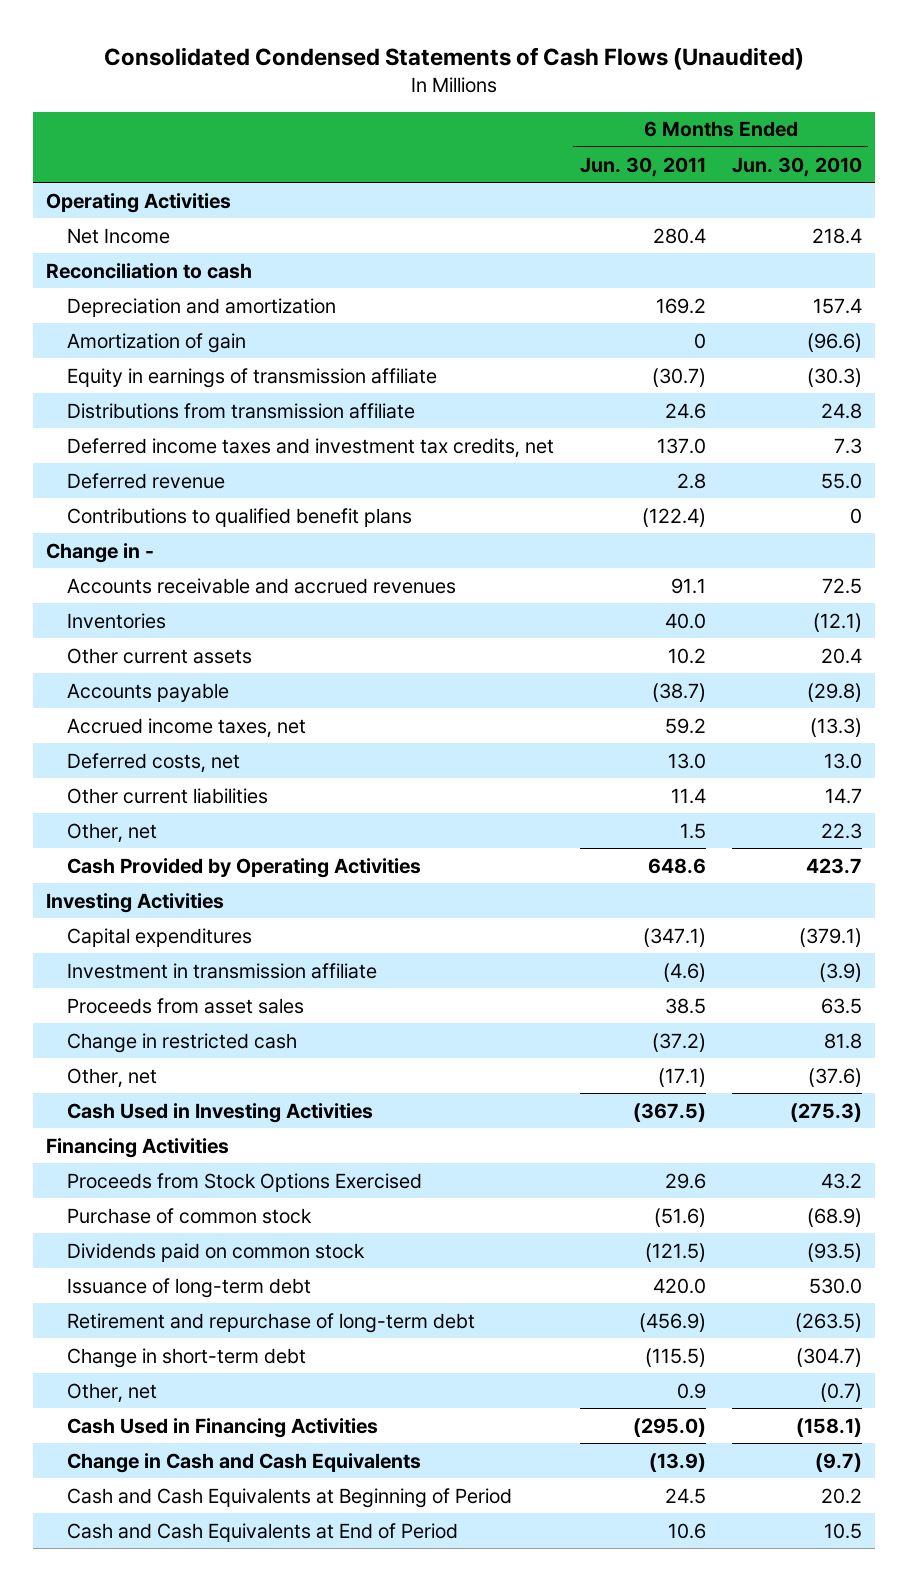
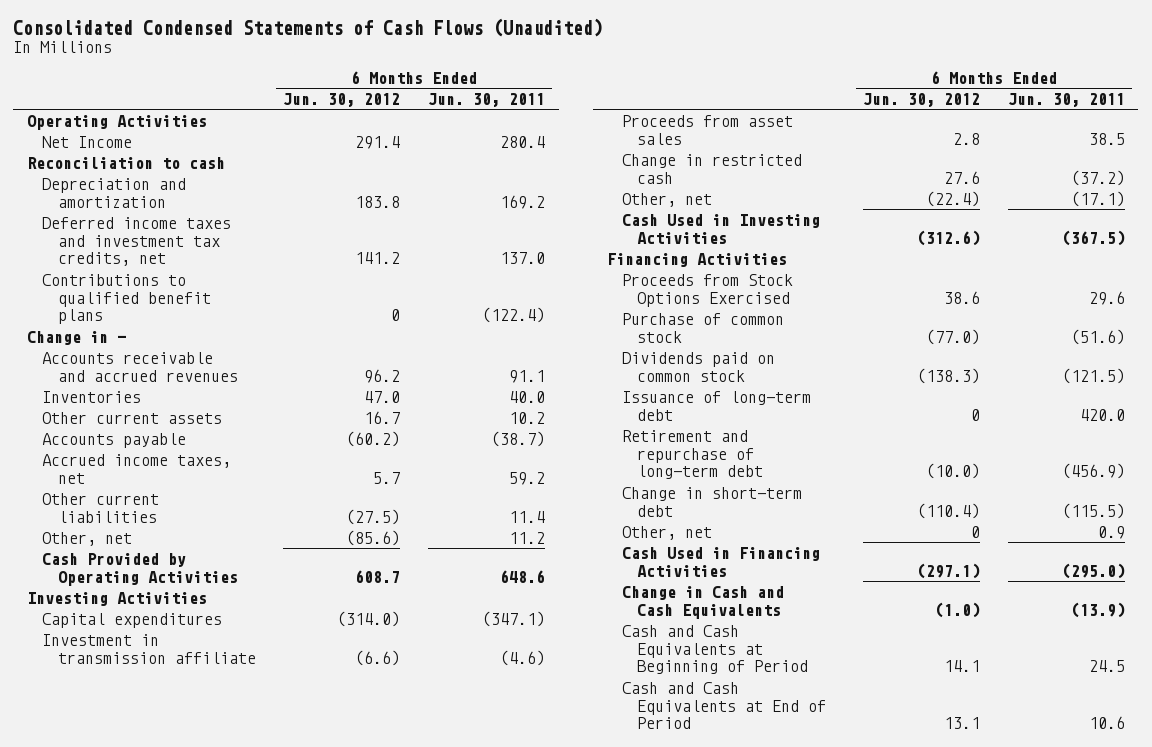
[731,156,862,177] Jun. 30, 2010 -> none
none -> [283,93,401,108] Jun. 30, 2012
[67,332,247,353] Amortization of gain -> none
[67,367,438,388] Equity in earnings of transmission affiliate -> none
[67,402,416,419] Distributions from transmission affiliate -> none
[67,472,226,489] Deferred revenue -> none
[67,752,241,773] Deferred costs, net -> none
[679,822,706,839] 1.5 -> [508,531,545,544] 11.2

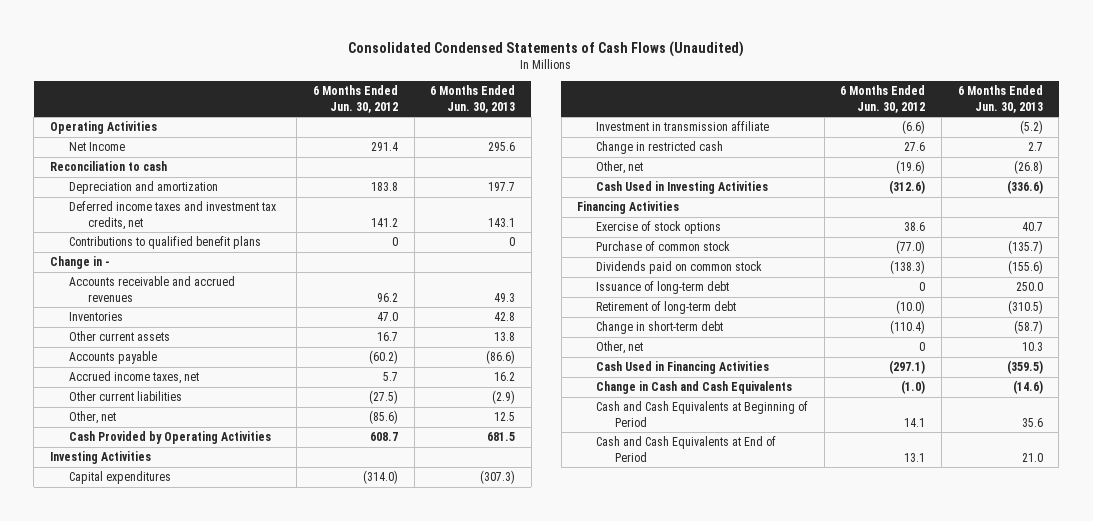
[427,93,545,108] Jun. 30, 2011 -> none
none -> [430,85,516,113] 6 Months Ended Jun. 30, 2013
[622,114,794,145] Proceeds from asset sales -> none
[925,190,980,207] (22.4) -> [896,160,926,175] (19.6)
[622,273,794,307] Proceeds from Stock Options Exercised -> [596,221,722,235] Exercise of stock options
[622,429,764,480] Retirement and repurchase of long-term debt -> [596,301,737,315] Retirement of long-term debt

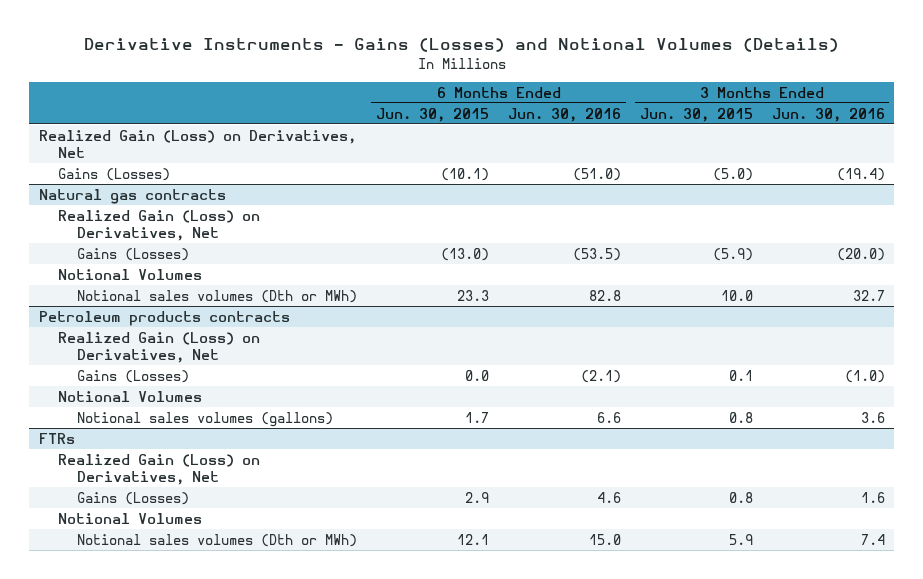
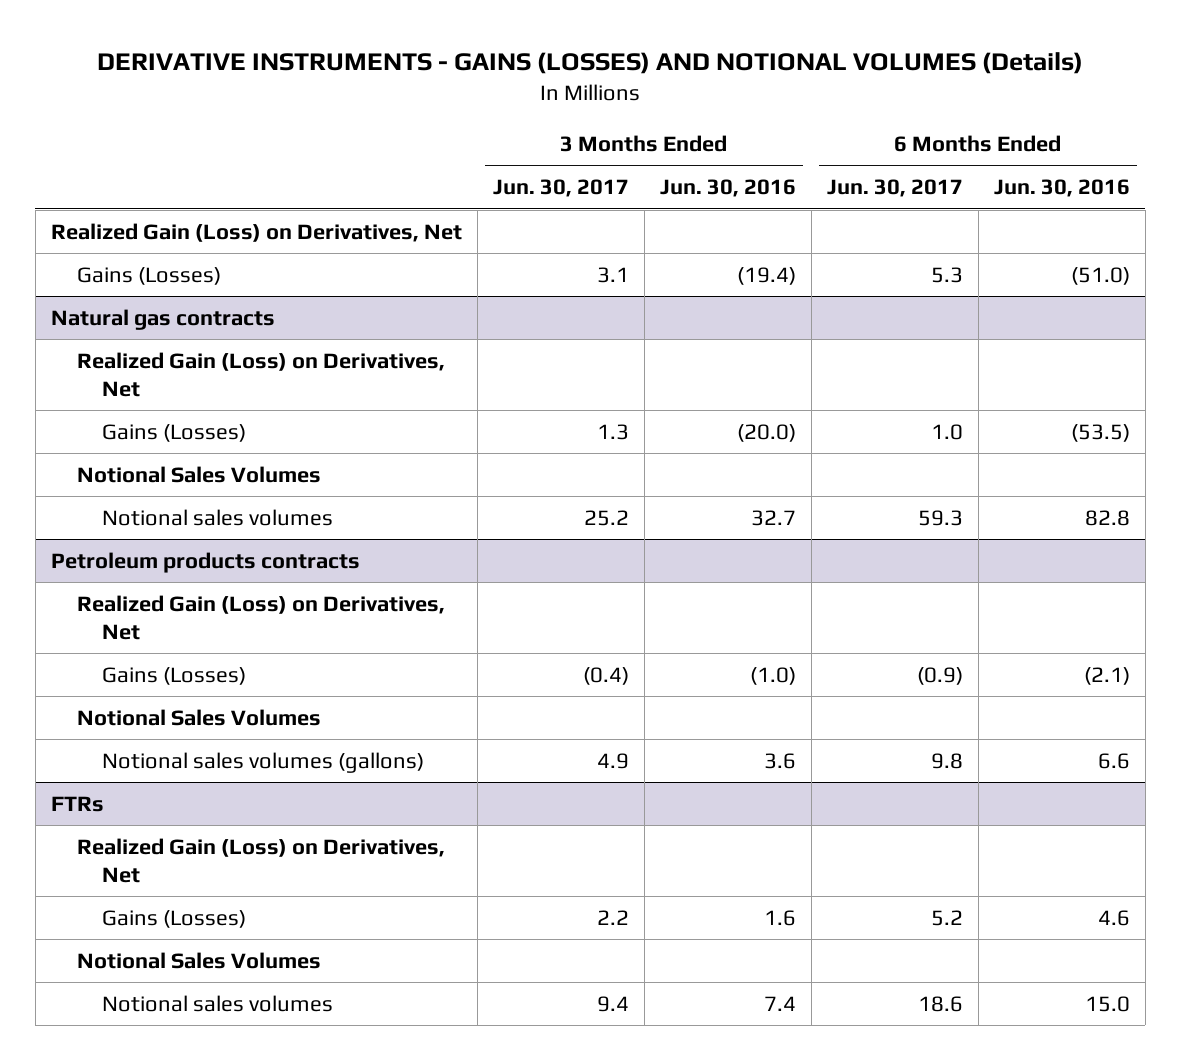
[83,38,839,53] Derivative Instruments - Gains (Losses) and Notional Volumes (Details) -> [97,51,1084,74] DERIVATIVE INSTRUMENTS - GAINS (LOSSES) AND NOTIONAL VOLUMES (Details)
[376,107,490,122] Jun. 30, 2015 -> none
[639,107,753,122] Jun. 30, 2015 -> none
none -> [492,179,629,198] Jun. 30, 2017
none -> [826,179,963,198] Jun. 30, 2017
[57,268,202,280] Notional Volumes -> [76,465,321,483] Notional Sales Volumes
[77,289,358,303] Notional sales volumes (Dth or MWh) -> [102,508,334,526] Notional sales volumes
[57,390,202,402] Notional Volumes -> [76,708,321,726] Notional Sales Volumes
[57,512,202,524] Notional Volumes -> [76,951,321,969] Notional Sales Volumes
[77,533,358,547] Notional sales volumes (Dth or MWh) -> [102,994,334,1012] Notional sales volumes

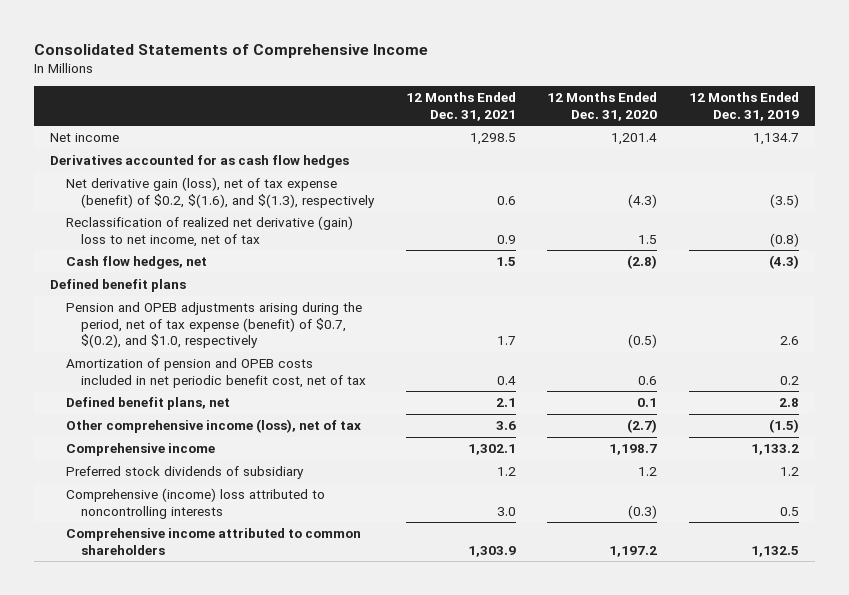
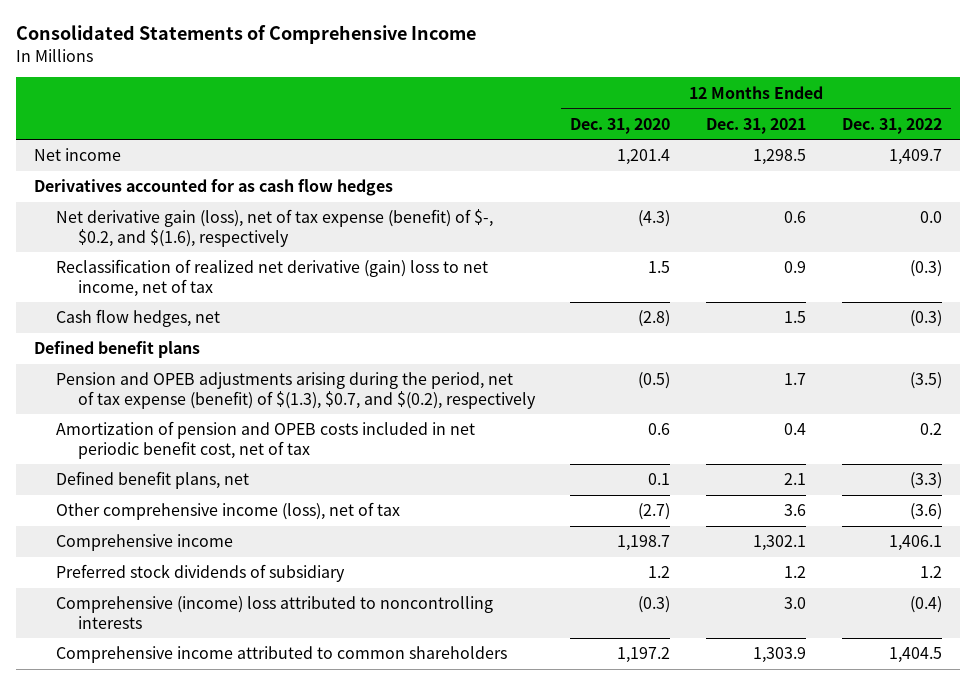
[688,92,799,121] 12 Months Ended Dec. 31, 2019 -> none
none -> [842,117,943,134] Dec. 31, 2022
[65,177,376,208] Net derivative gain (loss), net of tax expense (benefit) of $0.2, $(1.6), and $(1.3), respectively -> [55,209,493,247] Net derivative gain (loss), net of tax expense (benefit) of $-, $0.2, and $(1.6), respectively
[65,302,362,348] Pension and OPEB adjustments arising during the period, net of tax expense (benefit) of $0.7, $(0.2), and $1.0, respectively -> [55,372,536,409] Pension and OPEB adjustments arising during the period, net of tax expense (benefit) of $(1.3), $0.7, and $(0.2), respectively

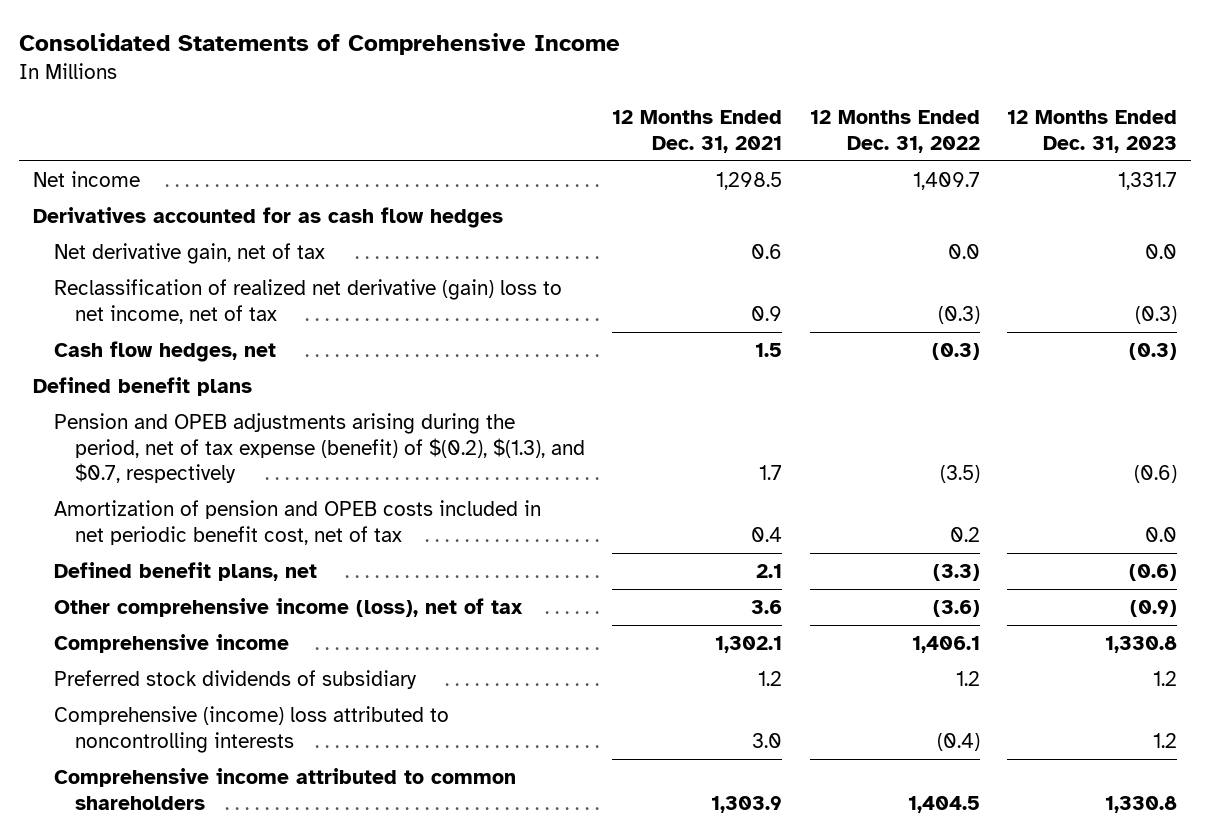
[570,117,671,134] Dec. 31, 2020 -> none
none -> [1007,110,1178,153] 12 Months Ended Dec. 31, 2023
[55,209,493,247] Net derivative gain (loss), net of tax expense (benefit) of $-, $0.2, and $(1.6), respectively -> [53,243,325,265] Net derivative gain, net of tax
[55,372,536,409] Pension and OPEB adjustments arising during the period, net of tax expense (benefit) of $(1.3), $0.7, and $(0.2), respectively -> [53,413,585,483] Pension and OPEB adjustments arising during the period, net of tax expense (benefit) of $(0.2), $(1.3), and $0.7, respectively

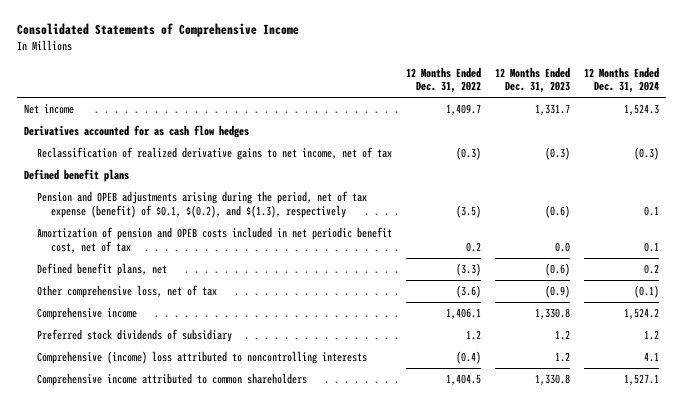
[612,110,783,153] 12 Months Ended Dec. 31, 2021 -> none
none -> [584,66,660,94] 12 Months Ended Dec. 31, 2024
[53,243,325,265] Net derivative gain, net of tax -> none
[53,341,276,363] Cash flow hedges, net -> none
[53,279,562,324] Reclassification of realized net derivative (gain) loss to net income, net of tax -> [37,147,393,161] Reclassification of realized derivative gains to net income, net of tax
[53,413,585,483] Pension and OPEB adjustments arising during the period, net of tax expense (benefit) of $(0.2), $(1.3), and $0.7, respectively -> [37,191,368,218] Pension and OPEB adjustments arising during the period, net of tax expense (benefit) of $0.1, $(0.2), and $(1.3), respectively
[53,598,523,618] Other comprehensive income (loss), net of tax -> [37,285,218,299] Other comprehensive loss, net of tax

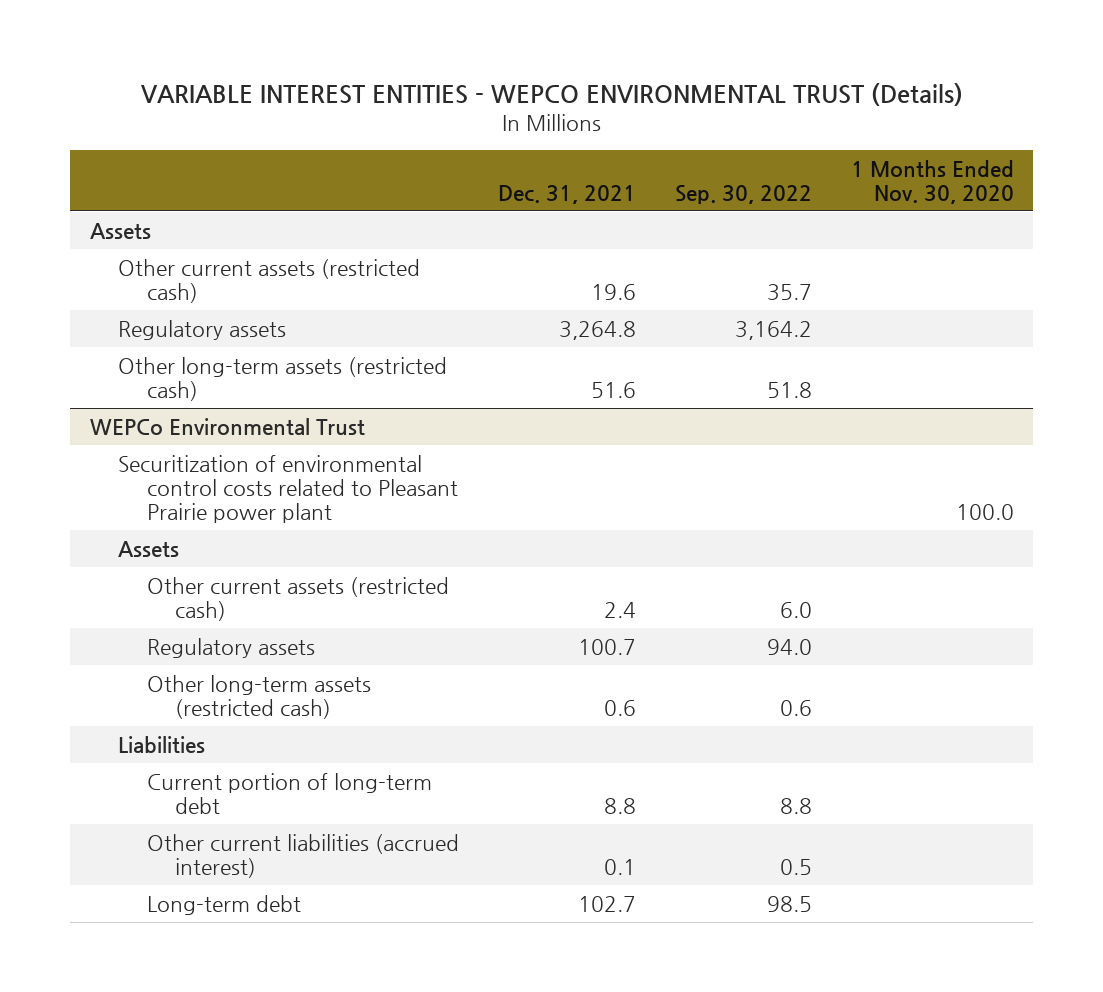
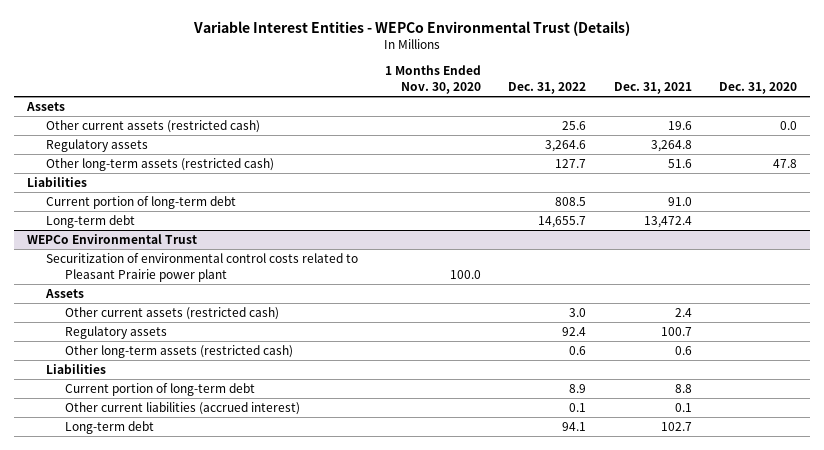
[140,82,963,106] VARIABLE INTEREST ENTITIES - WEPCO ENVIRONMENTAL TRUST (Details) -> [192,20,630,36] Variable Interest Entities - WEPCo Environmental Trust (Details)
[674,184,812,204] Sep. 30, 2022 -> none
none -> [508,81,587,94] Dec. 31, 2022
none -> [718,81,797,94] Dec. 31, 2020
none -> [27,177,88,188] Liabilities
none -> [46,196,237,210] Current portion of long-term debt
none -> [46,215,136,229] Long-term debt

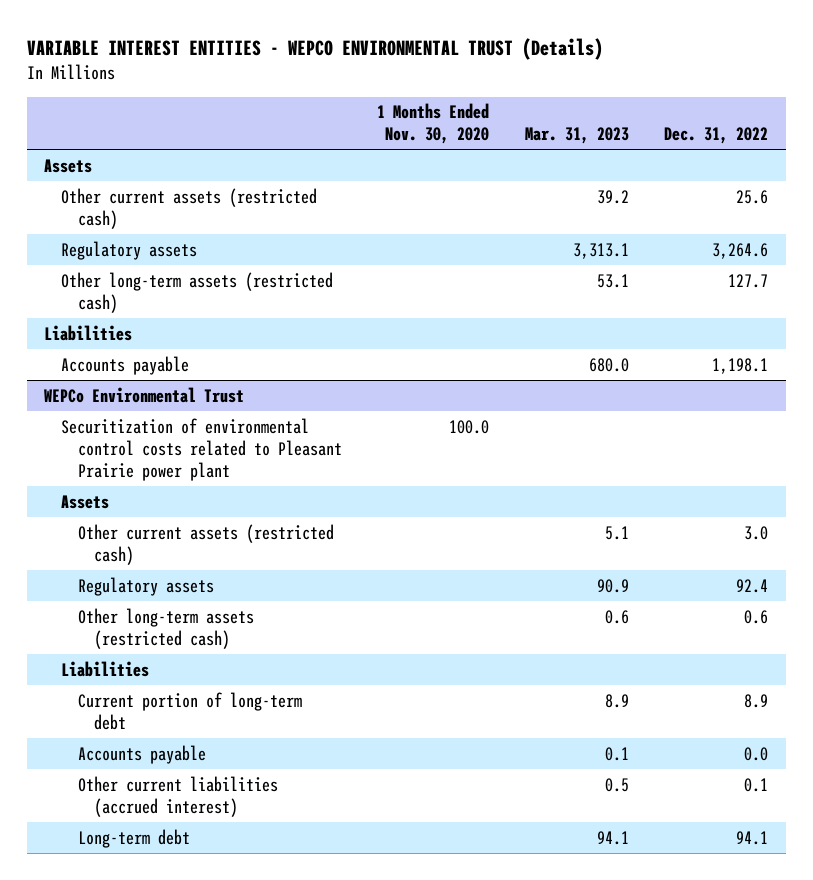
[192,20,630,36] Variable Interest Entities - WEPCo Environmental Trust (Details) -> [26,37,603,60] VARIABLE INTEREST ENTITIES - WEPCO ENVIRONMENTAL TRUST (Details)
[613,81,692,94] Dec. 31, 2021 -> none
[718,81,797,94] Dec. 31, 2020 -> none
none -> [524,127,629,145] Mar. 31, 2023
[46,196,237,210] Current portion of long-term debt -> none
[46,215,136,229] Long-term debt -> none
none -> [61,355,190,375] Accounts payable
none -> [77,744,206,764] Accounts payable

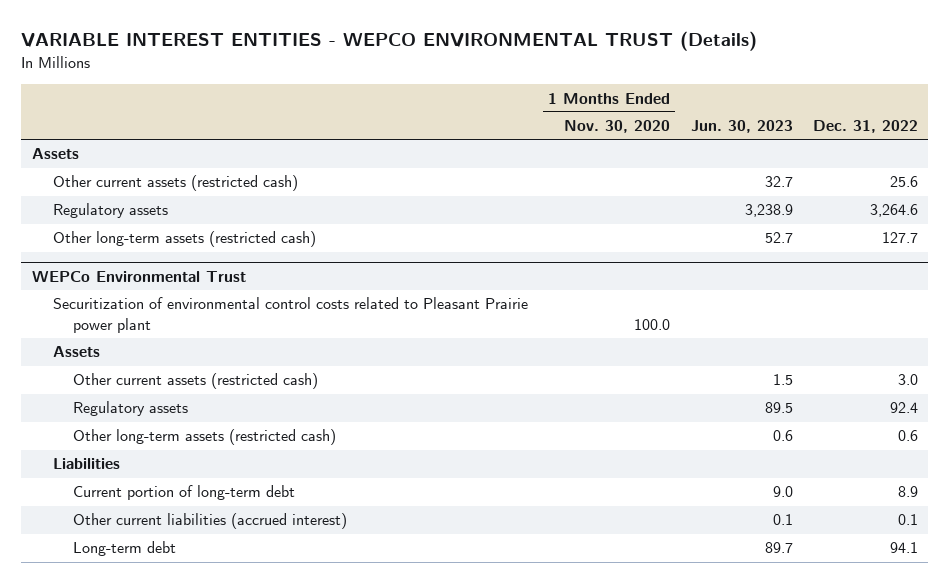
[524,127,629,145] Mar. 31, 2023 -> none
none -> [690,120,793,134] Jun. 30, 2023
[44,324,133,341] Liabilities -> none
[61,355,190,375] Accounts payable -> none
[77,744,206,764] Accounts payable -> none

